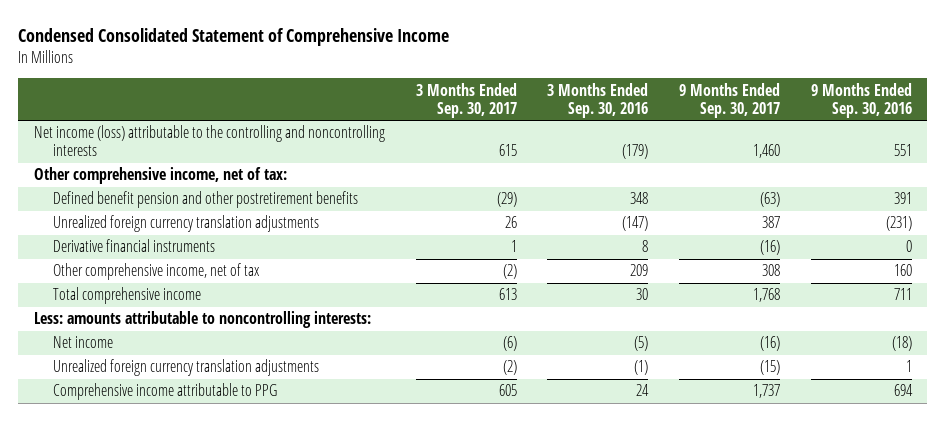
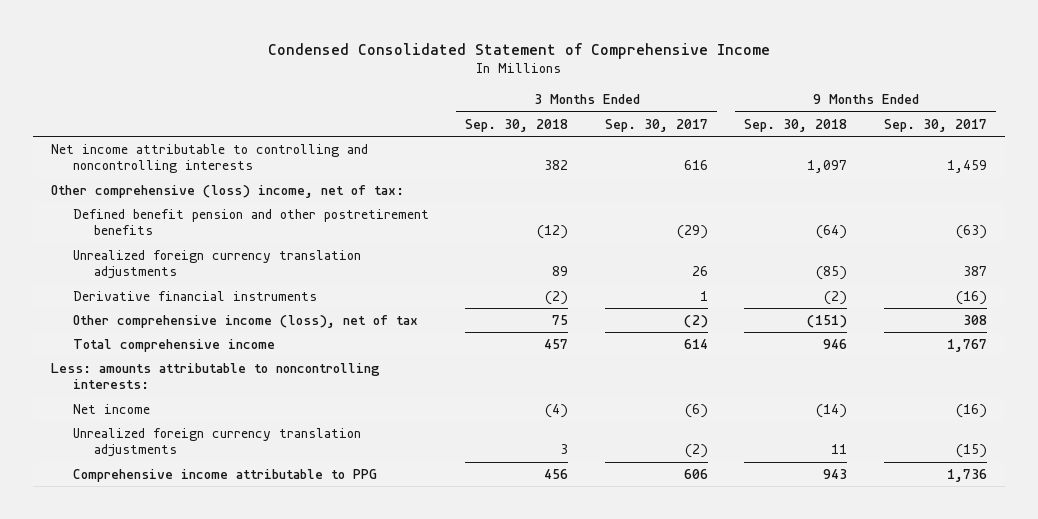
[547,82,649,118] 3 Months Ended Sep. 30, 2016 -> none
[811,82,913,118] 9 Months Ended Sep. 30, 2016 -> none
none -> [465,118,569,132] Sep. 30, 2018
none -> [744,118,848,132] Sep. 30, 2018
[33,125,385,157] Net income (loss) attributable to the controlling and noncontrolling interests -> [51,143,369,174] Net income attributable to controlling and noncontrolling interests
[498,144,517,157] 615 -> [683,160,708,171] 616
[753,144,781,159] 1,460 -> [946,160,987,174] 1,459
[33,167,287,185] Other comprehensive income, net of tax: -> [51,184,405,198] Other comprehensive (loss) income, net of tax:
[53,263,261,281] Other comprehensive income, net of tax -> [72,314,418,328] Other comprehensive income (loss), net of tax
[498,288,517,301] 613 -> [683,338,708,349] 614
[753,288,781,303] 1,768 -> [946,338,987,352] 1,767
[498,384,517,397] 605 -> [683,468,708,479] 606
[753,384,781,399] 1,737 -> [946,468,987,482] 1,736

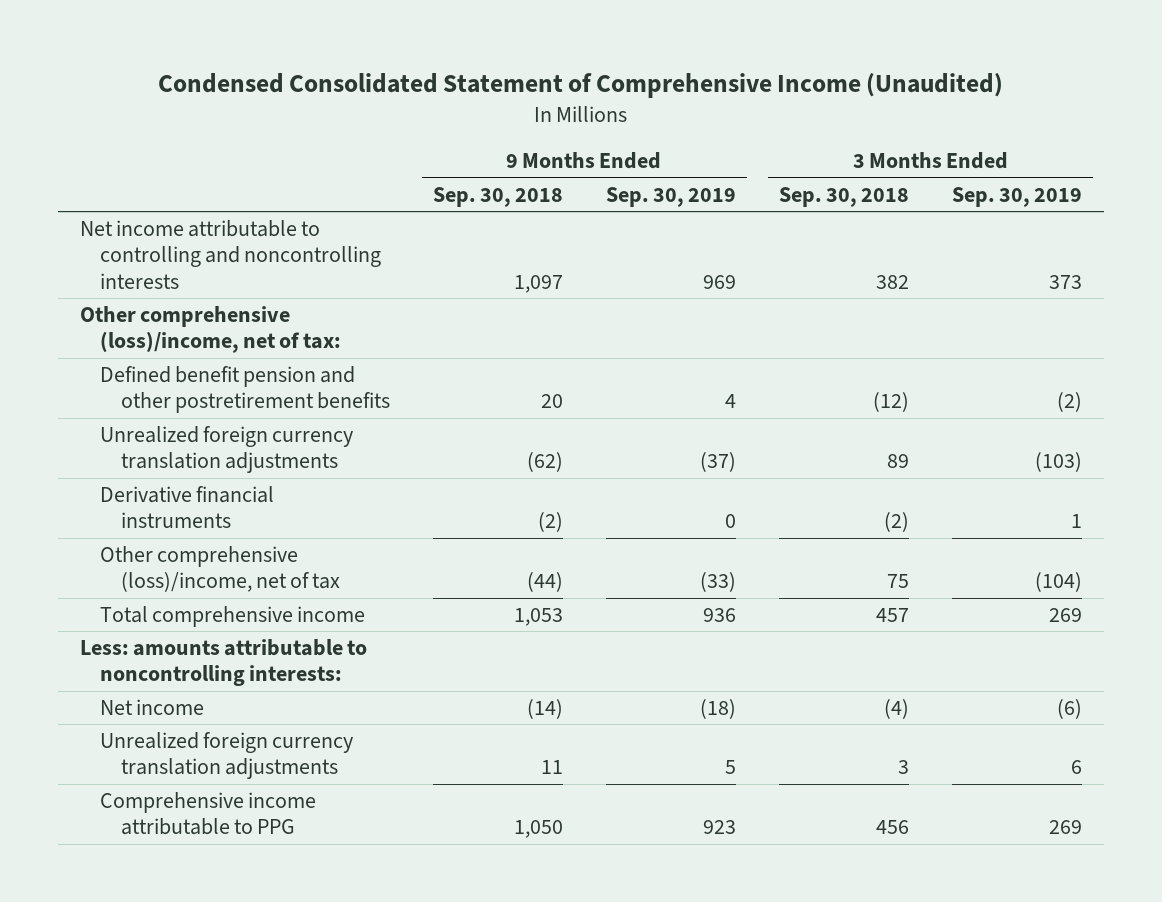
[268,42,771,59] Condensed Consolidated Statement of Comprehensive Income -> [157,73,1003,99] Condensed Consolidated Statement of Comprehensive Income (Unaudited)
[604,118,708,132] Sep. 30, 2017 -> none
[883,118,987,132] Sep. 30, 2017 -> none
none -> [606,186,737,207] Sep. 30, 2019
none -> [952,186,1083,207] Sep. 30, 2019
[51,184,405,198] Other comprehensive (loss) income, net of tax: -> [79,305,342,354] Other comprehensive (loss)/income, net of tax:
[816,225,848,240] (64) -> [540,394,563,409] 20
[816,266,848,281] (85) -> [526,452,563,473] (62)
[72,314,418,328] Other comprehensive income (loss), net of tax -> [100,545,340,593] Other comprehensive (loss)/income, net of tax
[807,314,848,328] (151) -> [526,572,563,593] (44)
[823,338,848,349] 946 -> [513,607,563,626] 1,053
[823,468,848,479] 943 -> [513,820,563,839] 1,050

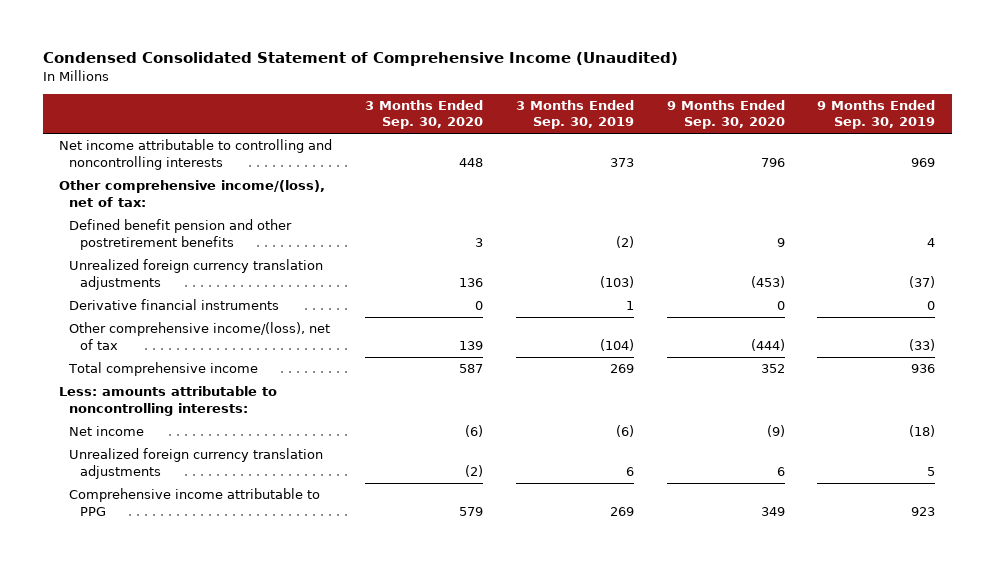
[432,186,563,207] Sep. 30, 2018 -> none
[779,186,910,207] Sep. 30, 2018 -> none
none -> [364,100,483,130] 3 Months Ended Sep. 30, 2020
none -> [666,100,785,130] 9 Months Ended Sep. 30, 2020
[79,305,342,354] Other comprehensive (loss)/income, net of tax: -> [59,180,326,207] Other comprehensive income/(loss), net of tax:
[100,545,340,593] Other comprehensive (loss)/income, net of tax -> [69,322,331,350] Other comprehensive income/(loss), net of tax

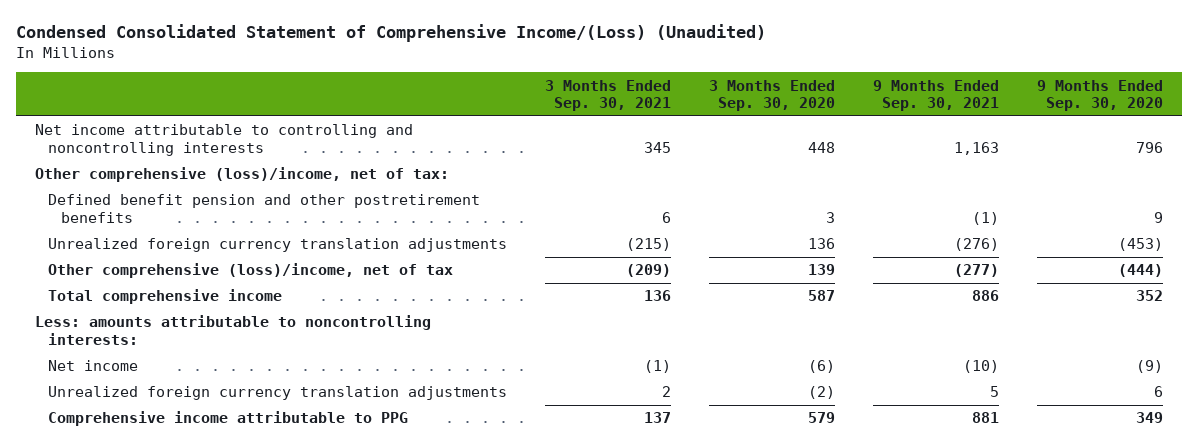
[42,51,678,66] Condensed Consolidated Statement of Comprehensive Income (Unaudited) -> [15,24,766,43] Condensed Consolidated Statement of Comprehensive Income/(Loss) (Unaudited)
[515,100,634,130] 3 Months Ended Sep. 30, 2019 -> none
[817,100,936,130] 9 Months Ended Sep. 30, 2019 -> none
none -> [544,79,671,111] 3 Months Ended Sep. 30, 2021
none -> [872,79,999,111] 9 Months Ended Sep. 30, 2021
[59,180,326,207] Other comprehensive income/(loss), net of tax: -> [34,167,449,183] Other comprehensive (loss)/income, net of tax:
[69,299,280,311] Derivative financial instruments -> none
[69,322,331,350] Other comprehensive income/(loss), net of tax -> [47,263,453,279] Other comprehensive (loss)/income, net of tax

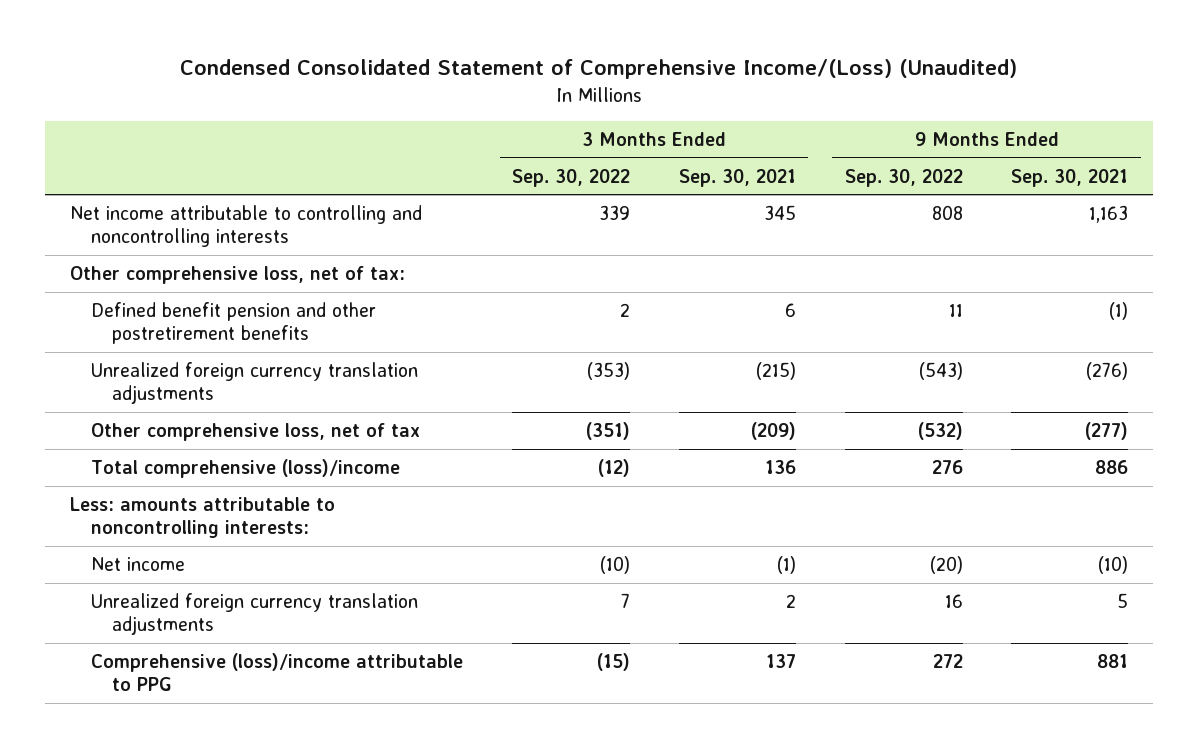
[708,79,835,111] 3 Months Ended Sep. 30, 2020 -> none
[1036,79,1163,111] 9 Months Ended Sep. 30, 2020 -> none
none -> [511,168,630,187] Sep. 30, 2022
none -> [844,168,963,187] Sep. 30, 2022
[34,167,449,183] Other comprehensive (loss)/income, net of tax: -> [69,265,405,284] Other comprehensive loss, net of tax:
[47,263,453,279] Other comprehensive (loss)/income, net of tax -> [91,422,421,441] Other comprehensive loss, net of tax
[47,289,282,305] Total comprehensive income -> [91,458,401,478] Total comprehensive (loss)/income
[47,411,408,427] Comprehensive income attributable to PPG -> [91,652,464,691] Comprehensive (loss)/income attributable to PPG

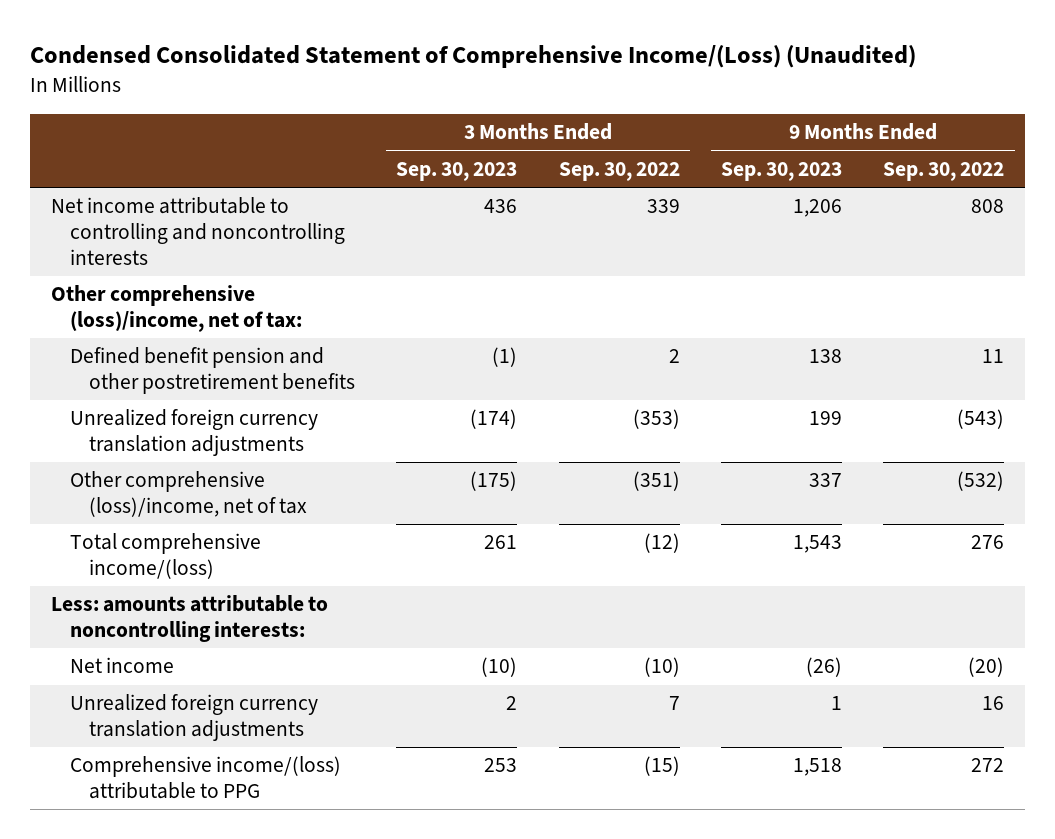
[678,168,796,187] Sep. 30, 2021 -> none
[1011,168,1129,187] Sep. 30, 2021 -> none
none -> [396,162,518,182] Sep. 30, 2023
none -> [721,162,843,182] Sep. 30, 2023
[69,265,405,284] Other comprehensive loss, net of tax: -> [50,285,302,333] Other comprehensive (loss)/income, net of tax:
[91,422,421,441] Other comprehensive loss, net of tax -> [69,471,307,518] Other comprehensive (loss)/income, net of tax
[91,458,401,478] Total comprehensive (loss)/income -> [69,533,261,580] Total comprehensive income/(loss)
[91,652,464,691] Comprehensive (loss)/income attributable to PPG -> [69,756,341,800] Comprehensive income/(loss) attributable to PPG

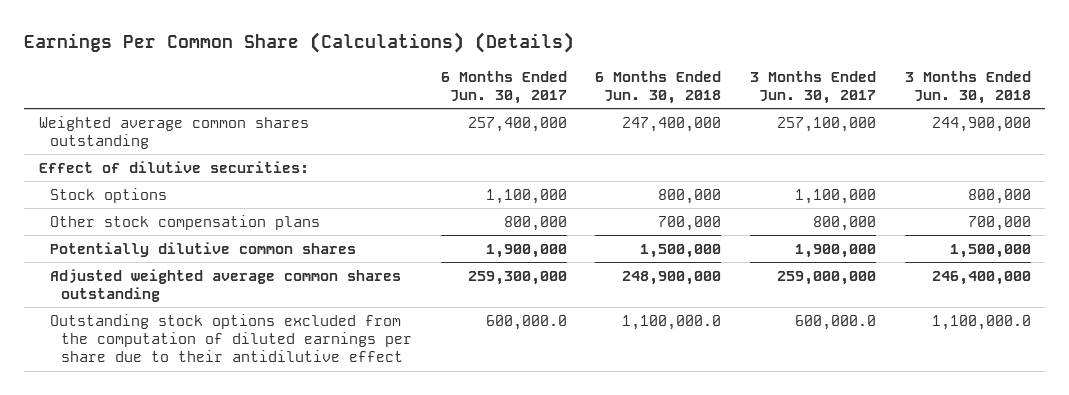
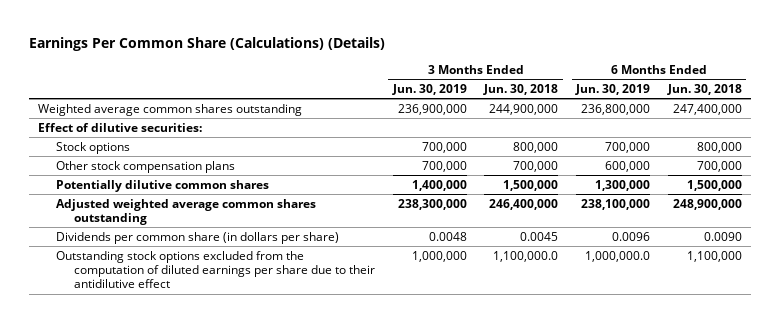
[440,70,567,104] 6 Months Ended Jun. 30, 2017 -> none
[750,70,877,104] 3 Months Ended Jun. 30, 2017 -> none
none -> [391,84,467,96] Jun. 30, 2019
none -> [575,84,651,96] Jun. 30, 2019
none -> [55,231,339,244] Dividends per common share (in dollars per share)
[622,314,722,330] 1,100,000.0 -> [686,250,742,262] 1,100,000

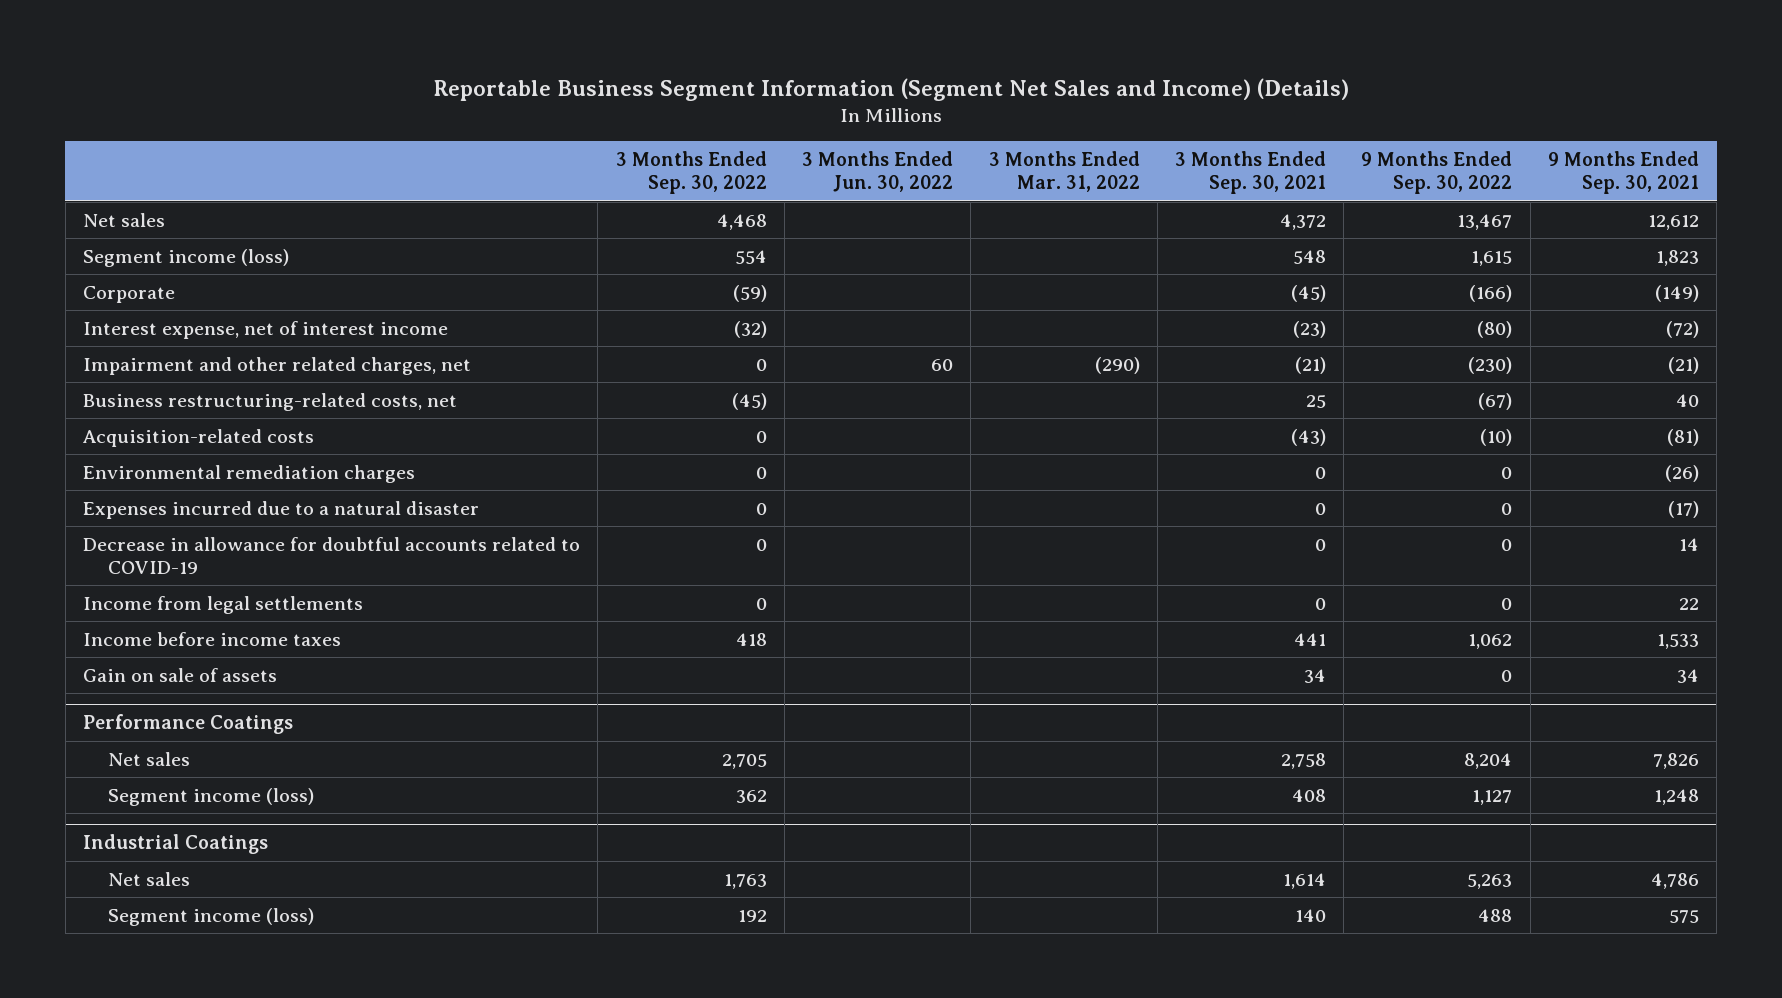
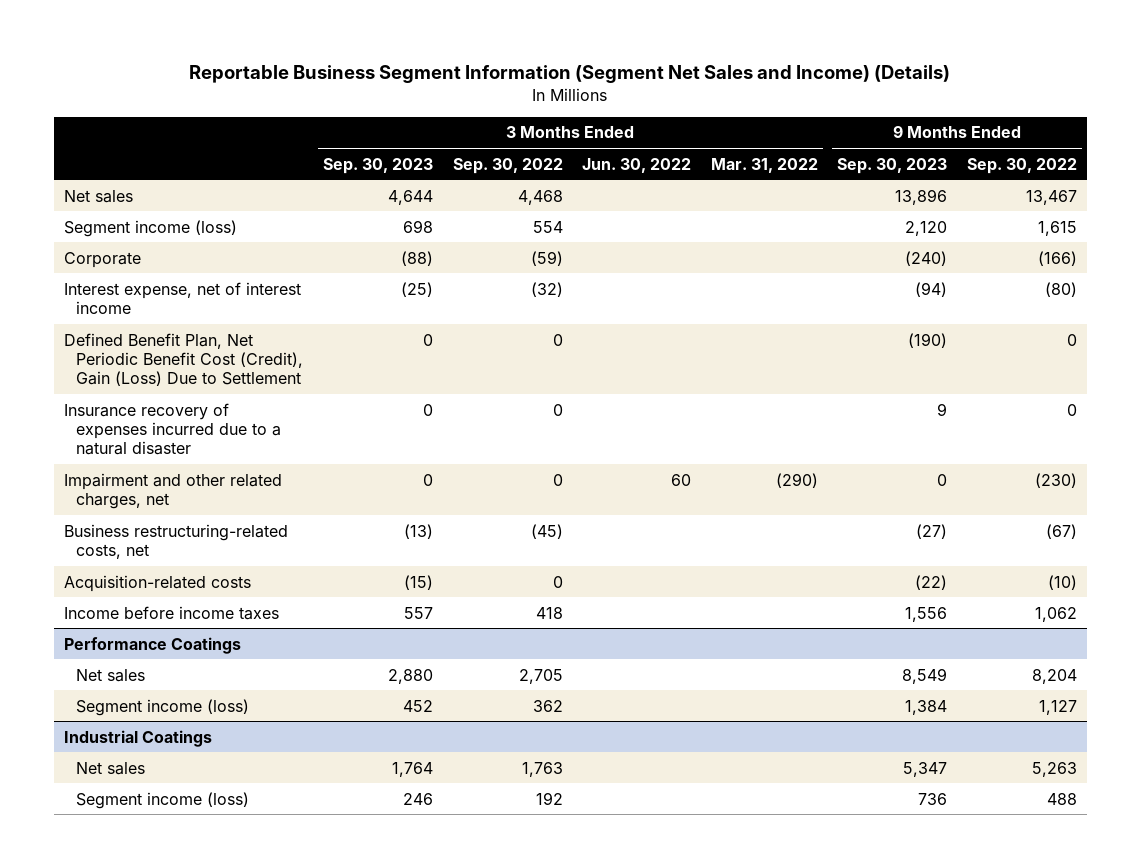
[1175,151,1327,195] 3 Months Ended Sep. 30, 2021 -> none
[1547,151,1699,195] 9 Months Ended Sep. 30, 2021 -> none
none -> [322,157,433,174] Sep. 30, 2023
none -> [837,157,948,174] Sep. 30, 2023
none -> [63,332,304,387] Defined Benefit Plan, Net Periodic Benefit Cost (Credit), Gain (Loss) Due to Settlement
none -> [63,402,282,456] Insurance recovery of expenses incurred due to a natural disaster
[83,464,416,483] Environmental remediation charges -> none
[83,500,480,519] Expenses incurred due to a natural disaster -> none
[83,536,581,574] Decrease in allowance for doubtful accounts related to COVID-19 -> none
[83,595,364,614] Income from legal settlements -> none
[83,667,278,682] Gain on sale of assets -> none

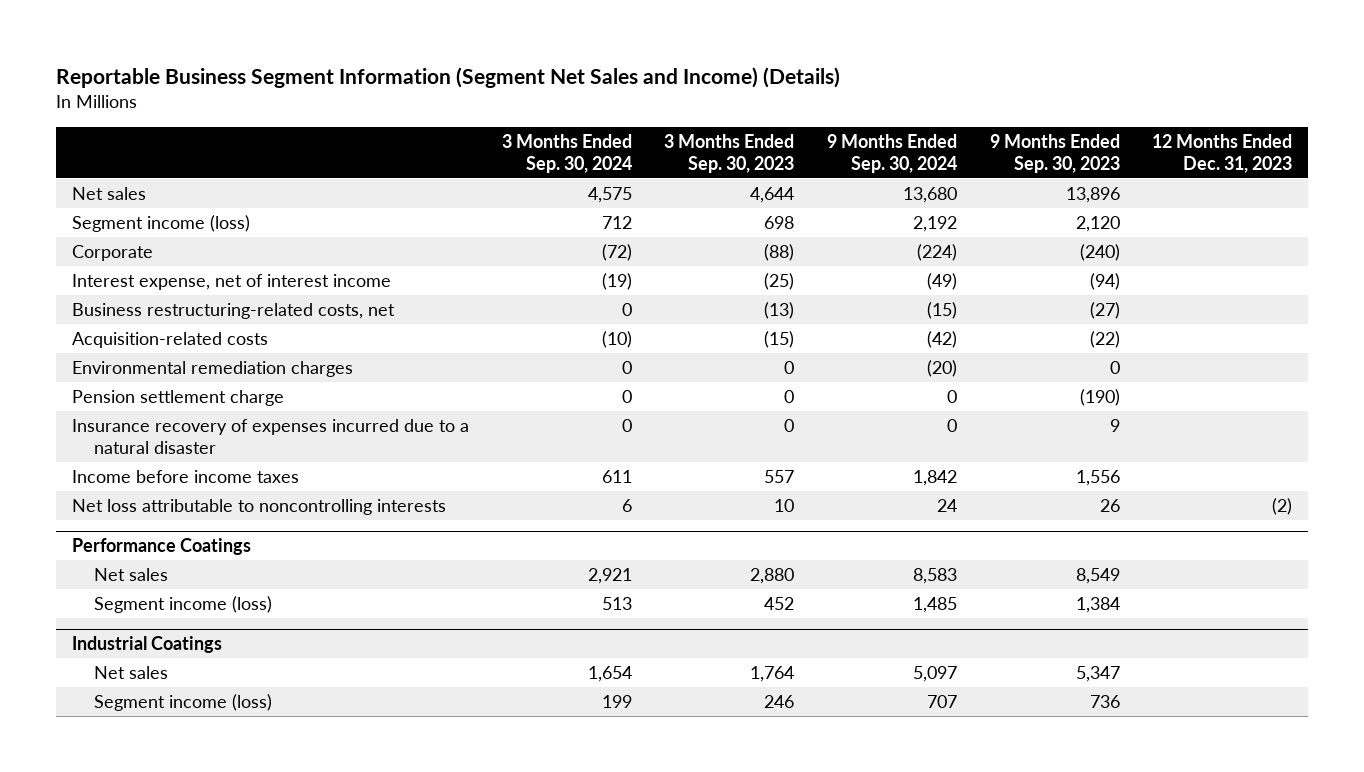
[452,157,563,174] Sep. 30, 2022 -> none
[582,157,692,173] Jun. 30, 2022 -> none
[710,157,818,173] Mar. 31, 2022 -> none
[966,157,1077,174] Sep. 30, 2022 -> none
none -> [501,133,632,173] 3 Months Ended Sep. 30, 2024
none -> [826,133,957,173] 9 Months Ended Sep. 30, 2024
none -> [1152,133,1293,173] 12 Months Ended Dec. 31, 2023
[63,332,304,387] Defined Benefit Plan, Net Periodic Benefit Cost (Credit), Gain (Loss) Due to Settlement -> none
[63,472,282,509] Impairment and other related charges, net -> none
none -> [72,361,354,378] Environmental remediation charges
none -> [72,390,285,407] Pension settlement charge
[63,402,282,456] Insurance recovery of expenses incurred due to a natural disaster -> [72,419,470,455] Insurance recovery of expenses incurred due to a natural disaster
none -> [72,499,447,516] Net loss attributable to noncontrolling interests

